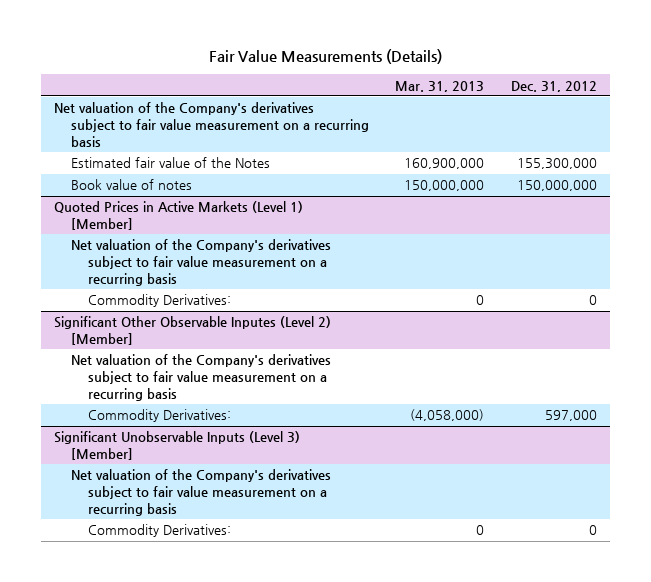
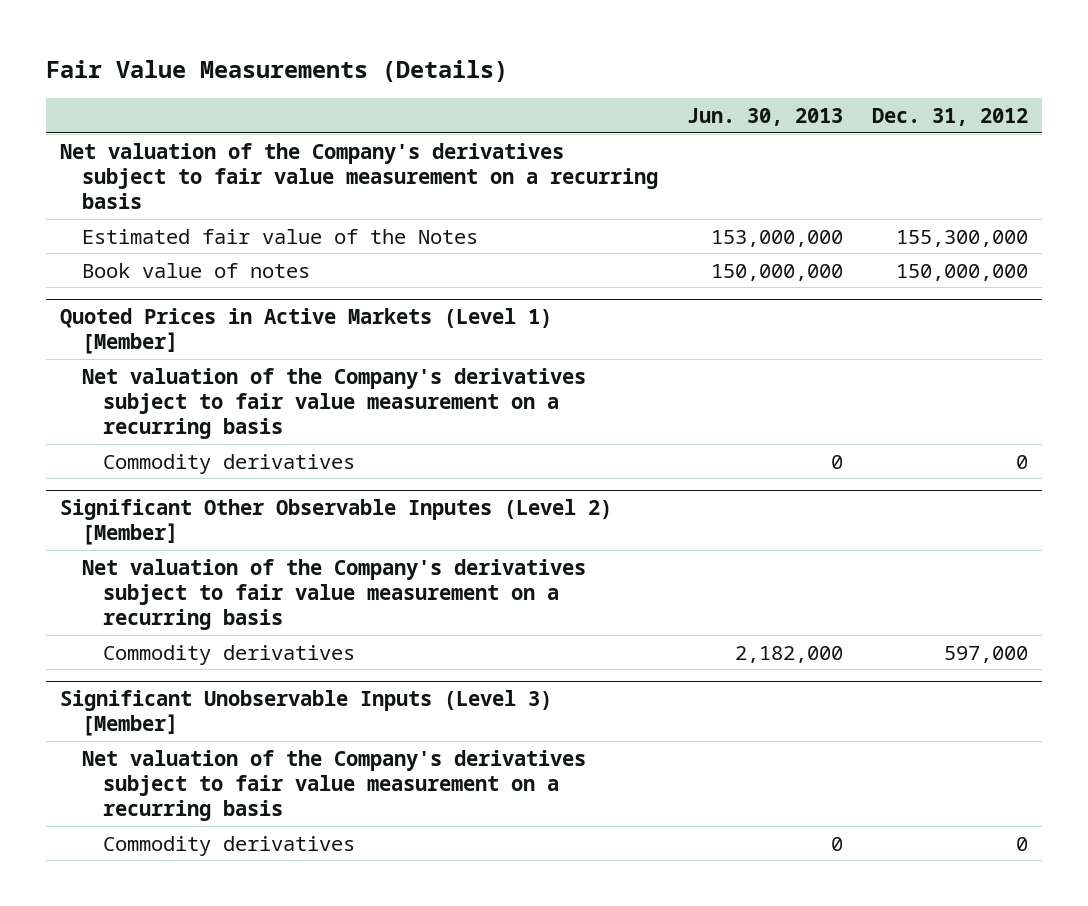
[395,80,485,92] Mar. 31, 2013 -> none
none -> [686,108,843,127] Jun. 30, 2013
[88,294,232,308] Commodity Derivatives: -> [103,453,356,474] Commodity derivatives
[88,409,232,423] Commodity Derivatives: -> [103,644,356,665] Commodity derivatives
[88,524,232,538] Commodity Derivatives: -> [103,835,356,856] Commodity derivatives

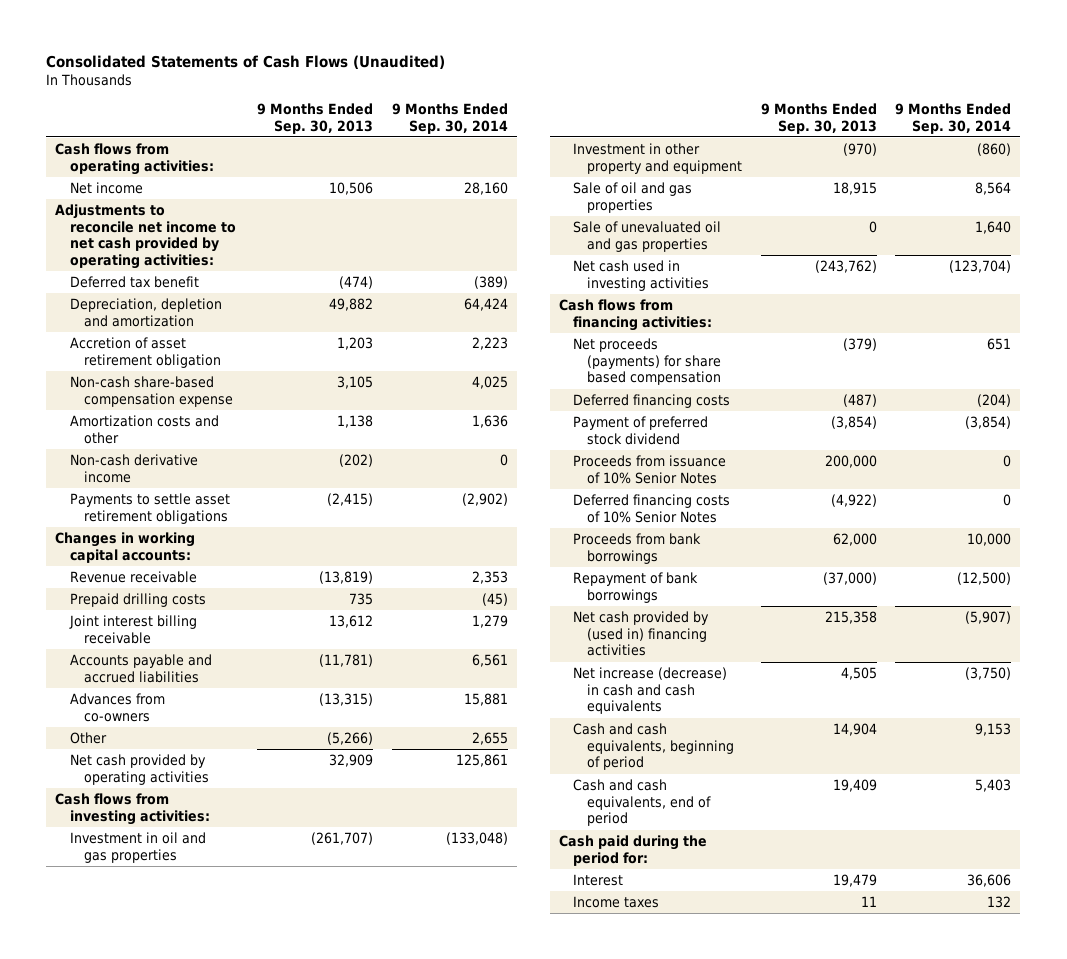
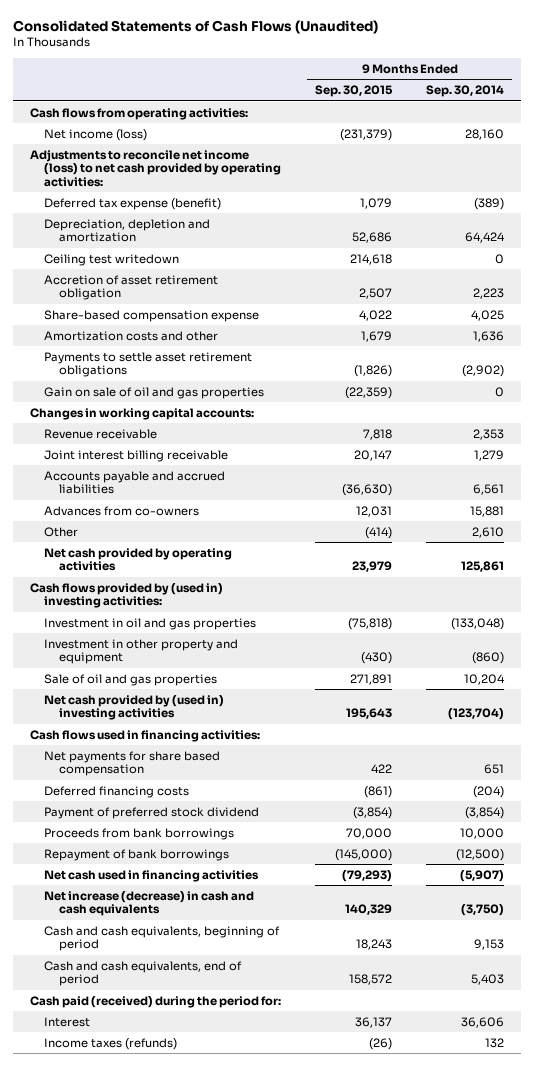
[257,102,374,134] 9 Months Ended Sep. 30, 2013 -> none
none -> [315,85,394,98] Sep. 30, 2015
[69,181,143,194] Net income -> [44,128,148,141] Net income (loss)
[55,203,236,270] Adjustments to reconcile net income to net cash provided by operating activities: -> [29,149,282,187] Adjustments to reconcile net income (loss) to net cash provided by operating activities:
[69,275,199,288] Deferred tax benefit -> [44,197,222,210] Deferred tax expense (benefit)
none -> [44,253,180,266] Ceiling test writedown
[69,375,233,407] Non-cash share-based compensation expense -> [44,309,260,322] Share-based compensation expense
[69,453,198,483] Non-cash derivative income -> none
none -> [44,386,265,399] Gain on sale of oil and gas properties
[69,592,206,607] Prepaid drilling costs -> none
[471,731,508,745] 2,655 -> [471,526,504,538] 2,610
[55,792,210,825] Cash flows from investing activities: -> [29,582,223,609] Cash flows provided by (used in) investing activities:
[573,220,722,252] Sale of unevaluated oil and gas properties -> none
[975,181,1012,195] 8,564 -> [463,673,505,685] 10,204
[573,259,710,291] Net cash used in investing activities -> [44,694,225,721] Net cash provided by (used in) investing activities
[559,298,713,331] Cash flows from financing activities: -> [29,729,260,742] Cash flows used in financing activities:
[573,337,722,386] Net proceeds (payments) for share based compensation -> [44,750,221,777] Net payments for share based compensation
[573,454,727,484] Proceeds from issuance of 10% Senior Notes -> none
[573,493,731,523] Deferred financing costs of 10% Senior Notes -> none
[573,610,710,657] Net cash provided by (used in) financing activities -> [44,869,260,882] Net cash used in financing activities
[559,834,708,866] Cash paid during the period for: -> [29,995,281,1008] Cash paid (received) during the period for:
[573,895,660,908] Income taxes -> [44,1037,178,1050] Income taxes (refunds)

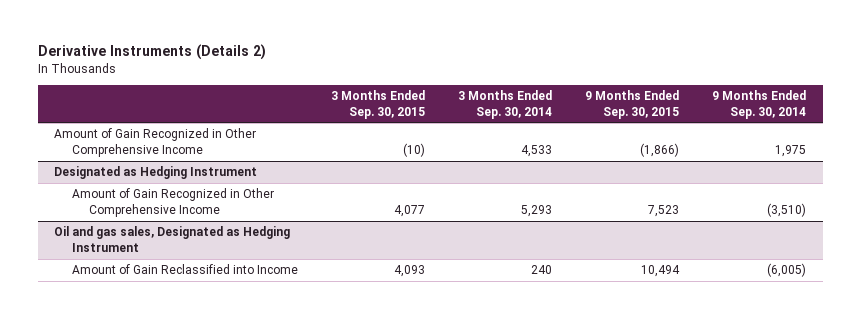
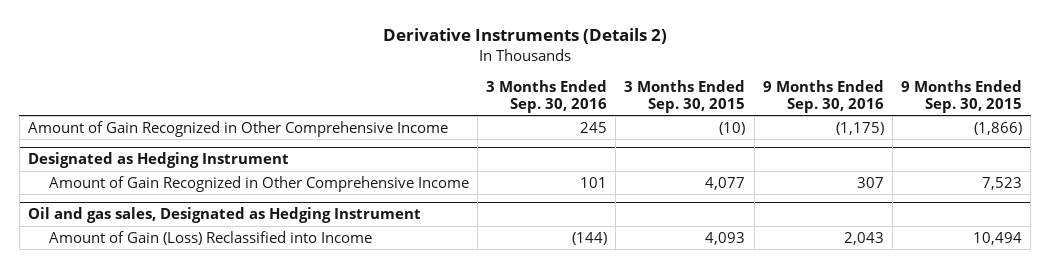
[457,90,552,119] 3 Months Ended Sep. 30, 2014 -> none
[712,90,807,119] 9 Months Ended Sep. 30, 2014 -> none
none -> [486,79,608,113] 3 Months Ended Sep. 30, 2016
none -> [762,79,884,113] 9 Months Ended Sep. 30, 2016
[71,264,298,275] Amount of Gain Reclassified into Income -> [48,230,372,245] Amount of Gain (Loss) Reclassified into Income

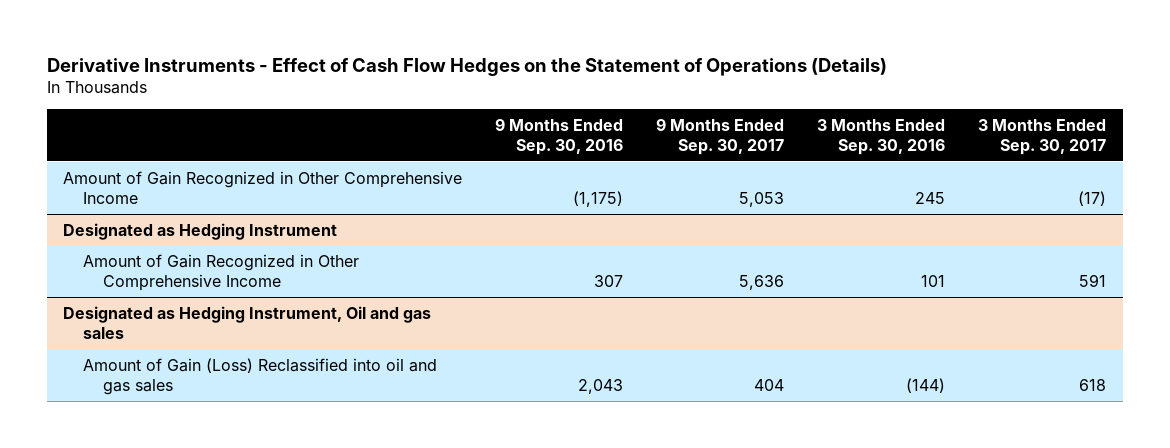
[382,28,667,45] Derivative Instruments (Details 2) -> [46,57,887,76] Derivative Instruments - Effect of Cash Flow Hedges on the Statement of Operations (Details)
[624,79,746,113] 3 Months Ended Sep. 30, 2015 -> none
[900,79,1022,113] 9 Months Ended Sep. 30, 2015 -> none
none -> [656,117,785,155] 9 Months Ended Sep. 30, 2017
none -> [978,118,1107,155] 3 Months Ended Sep. 30, 2017
[27,207,421,224] Oil and gas sales, Designated as Hedging Instrument -> [63,305,432,339] Designated as Hedging Instrument, Oil and gas sales
[48,230,372,245] Amount of Gain (Loss) Reclassified into Income -> [83,357,438,395] Amount of Gain (Loss) Reclassified into oil and gas sales

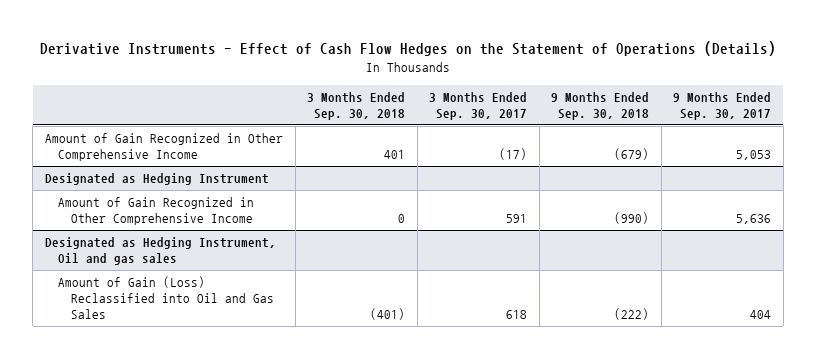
[495,117,624,155] 9 Months Ended Sep. 30, 2016 -> none
[817,118,946,155] 3 Months Ended Sep. 30, 2016 -> none
none -> [307,91,406,120] 3 Months Ended Sep. 30, 2018
none -> [551,91,650,120] 9 Months Ended Sep. 30, 2018
[83,357,438,395] Amount of Gain (Loss) Reclassified into oil and gas sales -> [57,276,274,320] Amount of Gain (Loss) Reclassified into Oil and Gas Sales

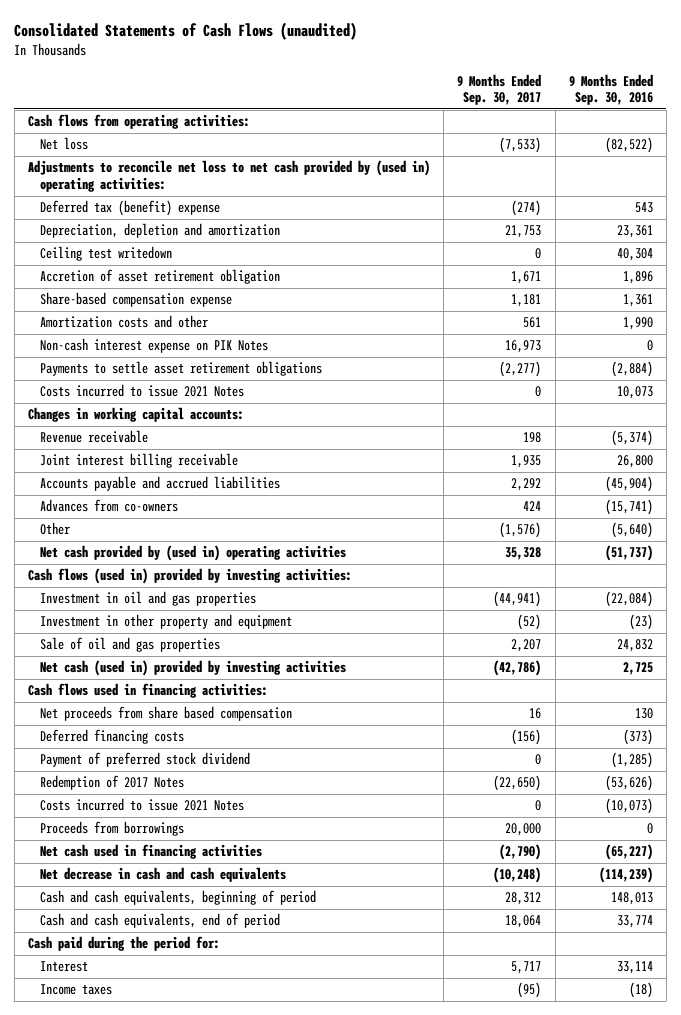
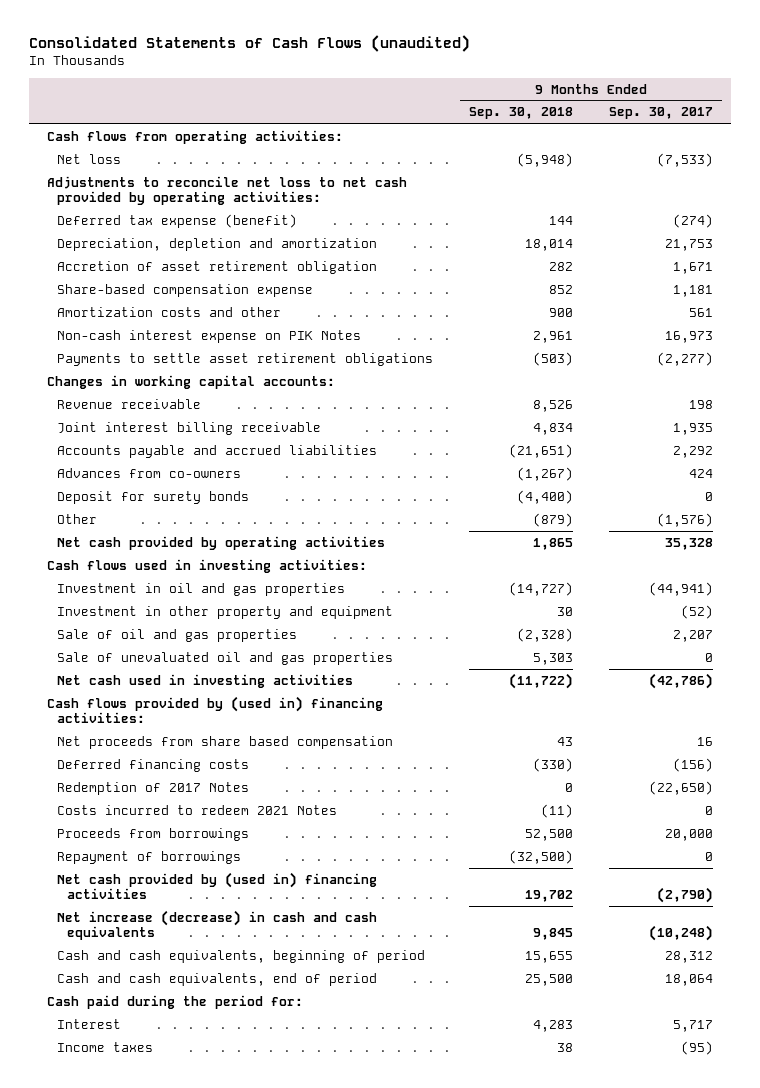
[568,73,653,106] 9 Months Ended Sep. 30, 2016 -> none
none -> [469,107,574,120] Sep. 30, 2018
[27,160,430,192] Adjustments to reconcile net loss to net cash provided by (used in) operating activities: -> [47,175,408,206] Adjustments to reconcile net loss to net cash provided by operating activities:
[39,200,220,217] Deferred tax (benefit) expense -> [57,213,298,228] Deferred tax expense (benefit)
[39,246,172,262] Ceiling test writedown -> none
[39,384,244,398] Costs incurred to issue 2021 Notes -> none
none -> [57,490,250,504] Deposit for surety bonds
[39,545,346,562] Net cash provided by (used in) operating activities -> [57,535,386,550] Net cash provided by operating activities
[27,568,352,585] Cash flows (used in) provided by investing activities: -> [47,558,368,573] Cash flows used in investing activities:
none -> [57,651,394,665] Sale of unevaluated oil and gas properties
[39,660,346,677] Net cash (used in) provided by investing activities -> [57,673,354,688] Net cash used in investing activities
[27,683,268,699] Cash flows used in financing activities: -> [47,695,384,724] Cash flows provided by (used in) financing activities:
[39,752,250,768] Payment of preferred stock dividend -> none
[39,798,244,812] Costs incurred to issue 2021 Notes -> [57,804,338,815] Costs incurred to redeem 2021 Notes
none -> [57,850,242,864] Repayment of borrowings
[39,844,262,860] Net cash used in financing activities -> [57,871,378,900] Net cash provided by (used in) financing activities
[39,867,286,883] Net decrease in cash and cash equivalents -> [57,909,378,941] Net increase (decrease) in cash and cash equivalents

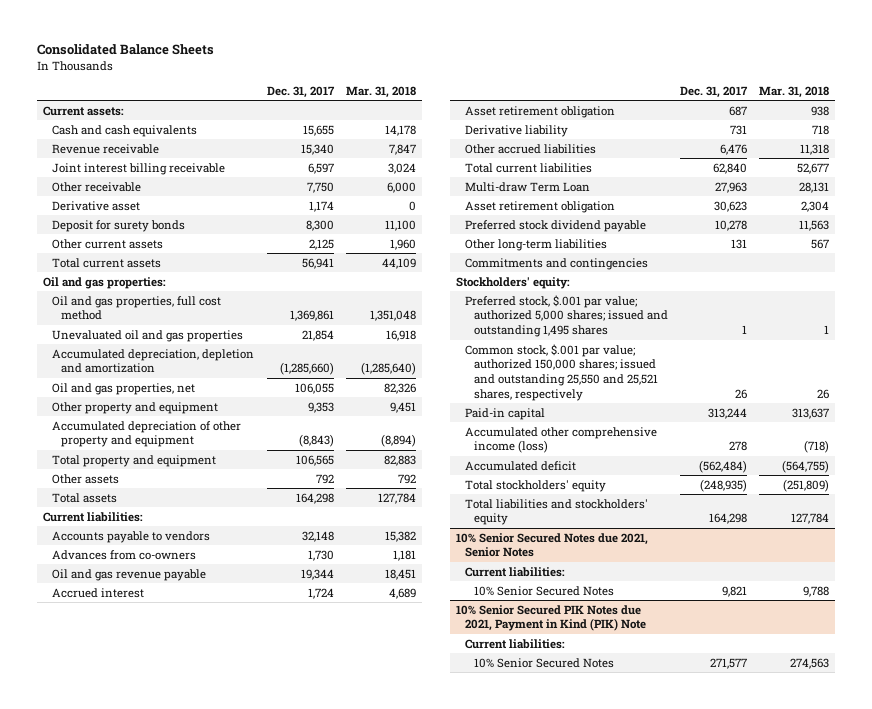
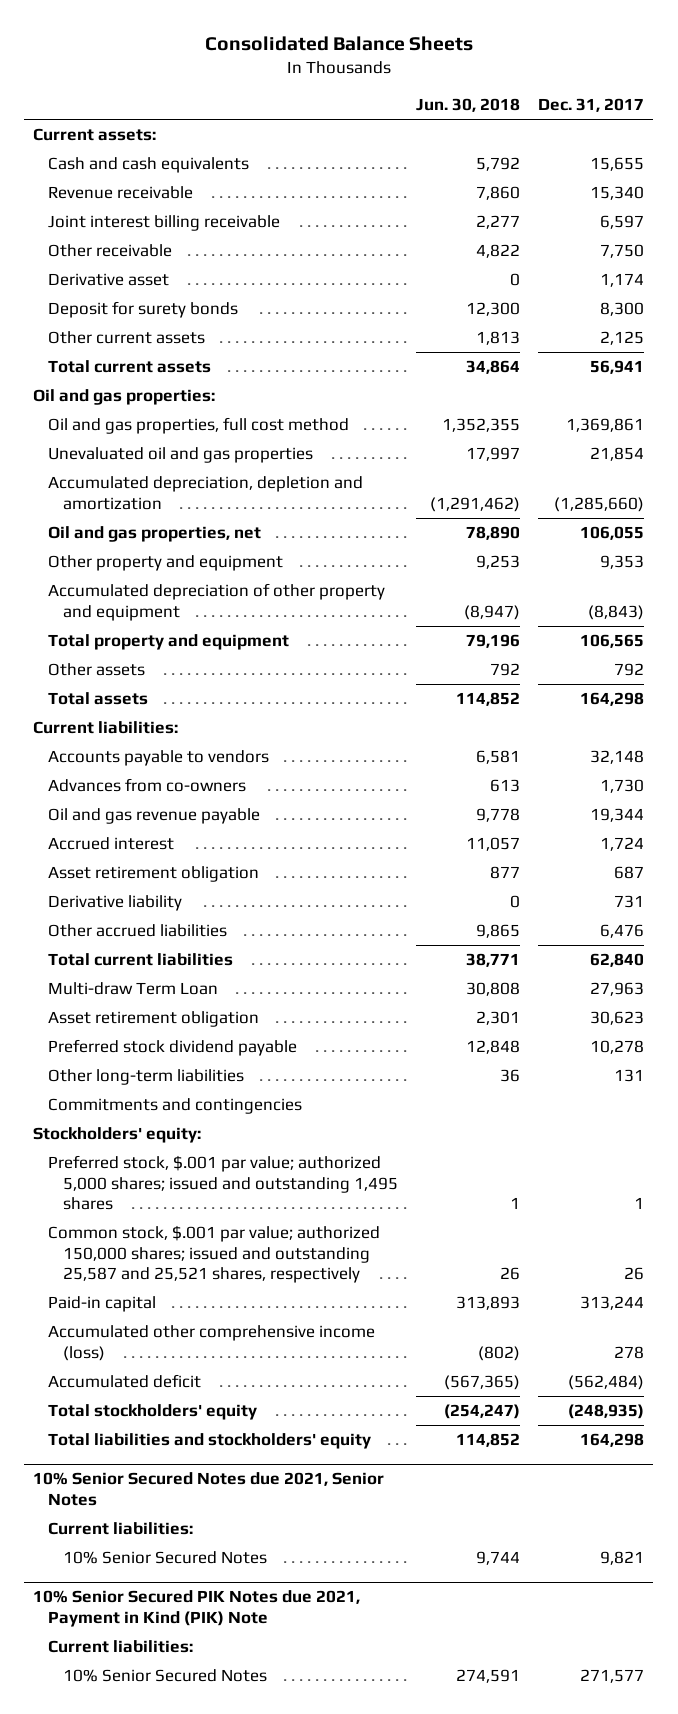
[345,85,416,98] Mar. 31, 2018 -> none
none -> [416,98,521,113] Jun. 30, 2018
[465,343,659,401] Common stock, $.001 par value; authorized 150,000 shares; issued and outstanding 25,550 and 25,521 shares, respectively -> [48,1224,381,1284] Common stock, $.001 par value; authorized 150,000 shares; issued and outstanding 25,587 and 25,521 shares, respectively

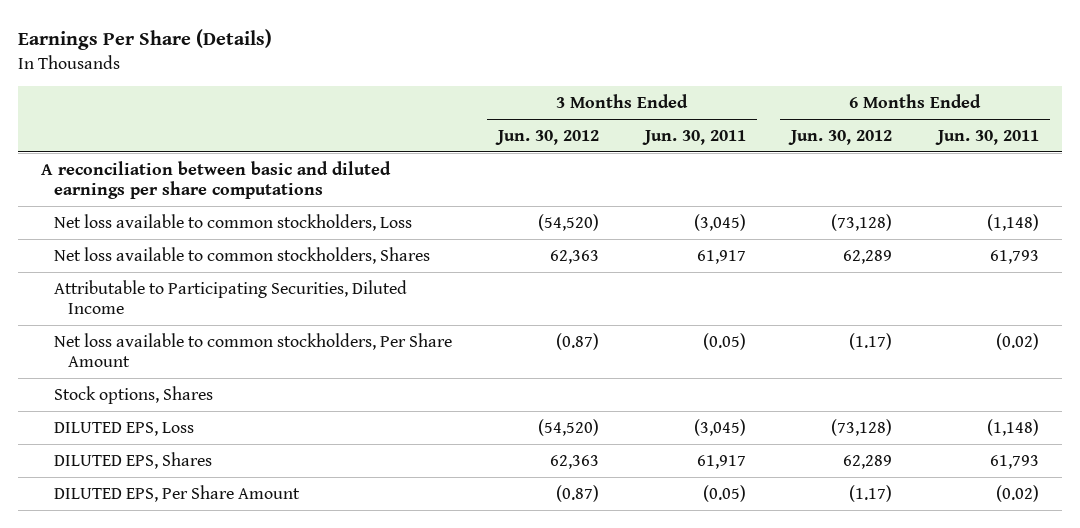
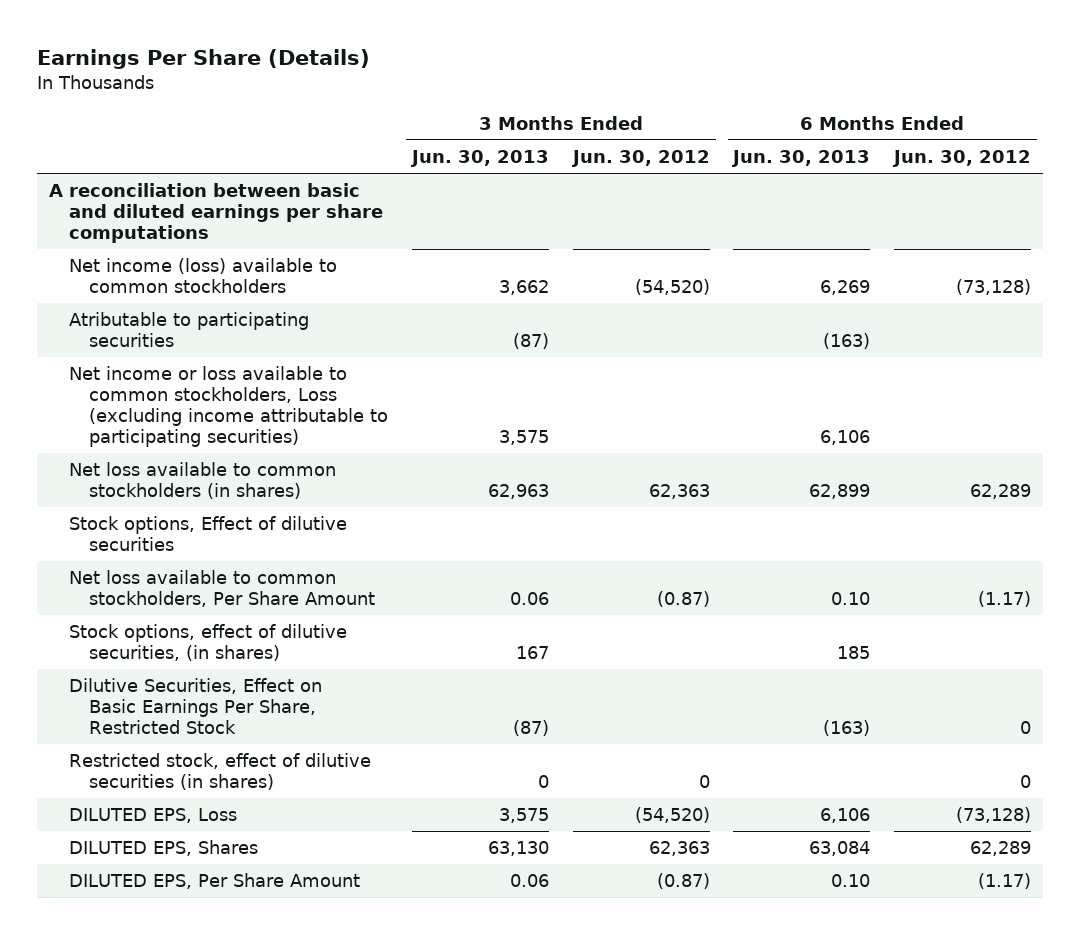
[641,129,746,145] Jun. 30, 2011 -> none
[935,129,1040,145] Jun. 30, 2011 -> none
none -> [409,150,549,168] Jun. 30, 2013
none -> [731,150,871,168] Jun. 30, 2013
[54,213,413,231] Net loss available to common stockholders, Loss -> [69,258,338,294] Net income (loss) available to common stockholders
none -> [69,312,310,348] Atributable to participating securities
none -> [69,366,388,448] Net income or loss available to common stockholders, Loss (excluding income attributable to participating securities)
[54,246,431,264] Net loss available to common stockholders, Shares -> [69,462,337,500] Net loss available to common stockholders (in shares)
[54,279,408,315] Attributable to Participating Securities, Diluted Income -> [69,516,348,552] Stock options, Effect of dilutive securities
[54,385,214,404] Stock options, Shares -> [69,624,348,662] Stock options, effect of dilutive securities, (in shares)
none -> [69,678,323,735] Dilutive Securities, Effect on Basic Earnings Per Share, Restricted Stock
none -> [69,753,372,791] Restricted stock, effect of dilutive securities (in shares)

